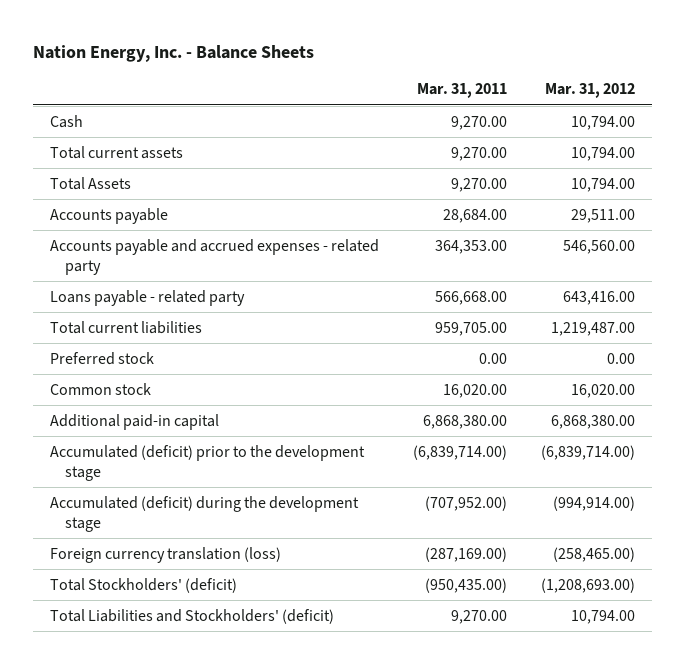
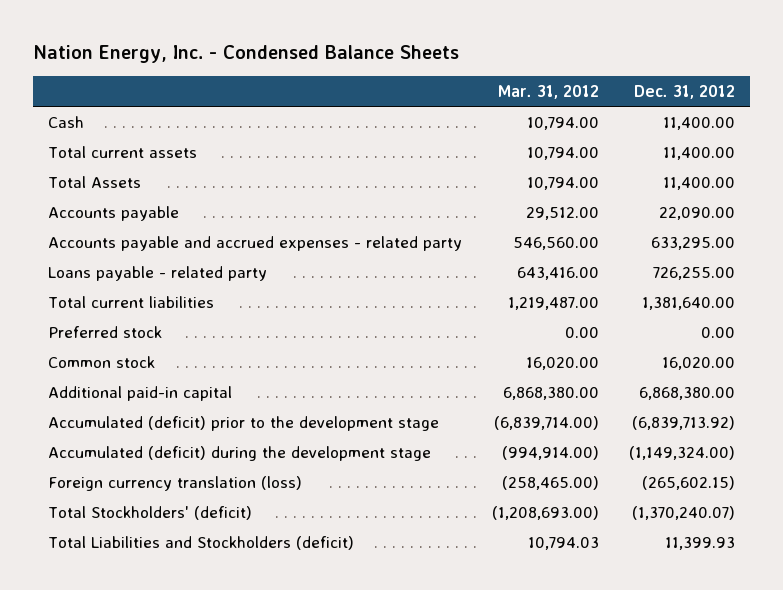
[33,44,315,62] Nation Energy, Inc. - Balance Sheets -> [32,44,459,63] Nation Energy, Inc. - Condensed Balance Sheets
[417,83,508,99] Mar. 31, 2011 -> none
none -> [634,84,736,99] Dec. 31, 2012
[571,208,636,223] 29,511.00 -> [526,206,600,220] 29,512.00
[50,608,335,624] Total Liabilities and Stockholders' (deficit) -> [47,535,354,550] Total Liabilities and Stockholders (deficit)
[571,609,636,624] 10,794.00 -> [528,536,600,550] 10,794.03

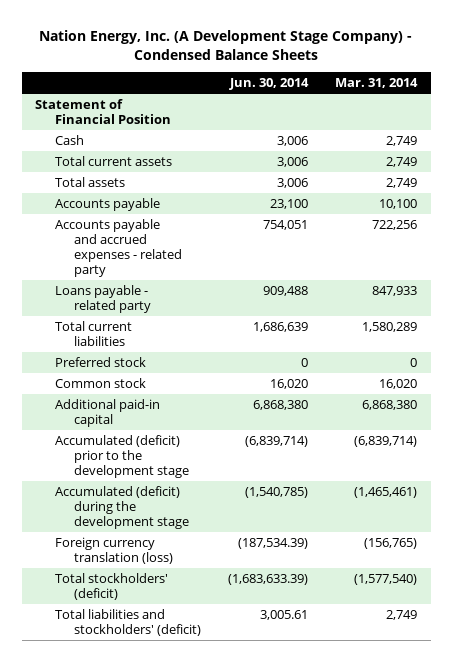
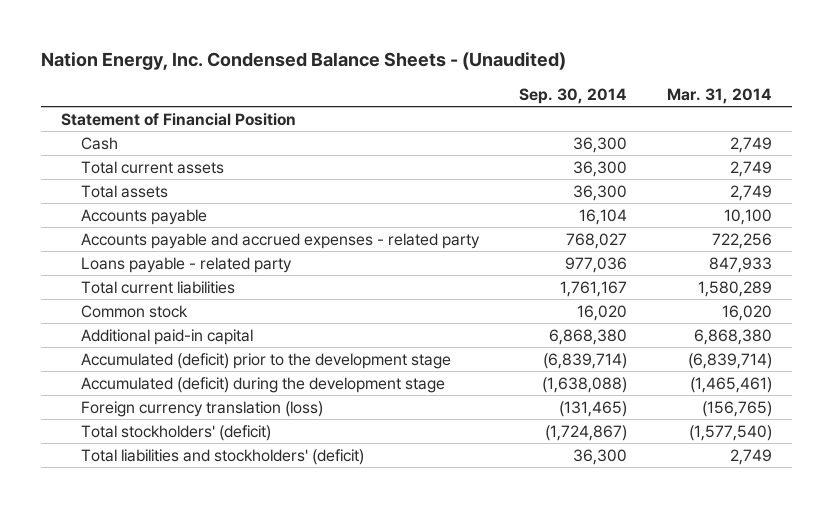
[39,29,413,60] Nation Energy, Inc. (A Development Stage Company) - Condensed Balance Sheets -> [40,51,566,70] Nation Energy, Inc. Condensed Balance Sheets - (Unaudited)
[229,78,310,91] Jun. 30, 2014 -> none
none -> [518,87,627,104] Sep. 30, 2014
[54,356,146,367] Preferred stock -> none

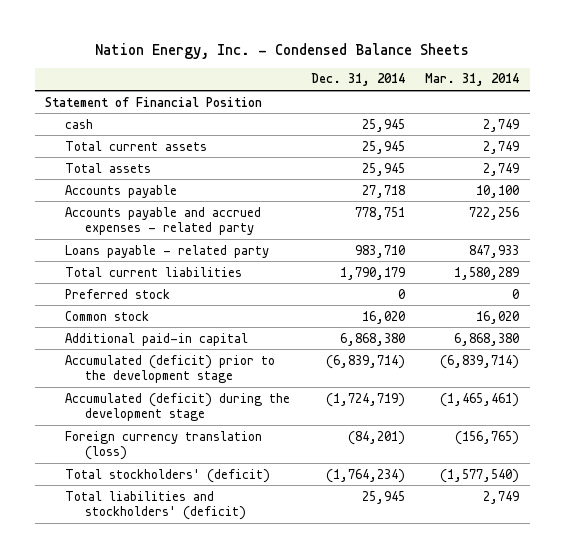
[40,51,566,70] Nation Energy, Inc. Condensed Balance Sheets - (Unaudited) -> [95,42,470,59] Nation Energy, Inc. - Condensed Balance Sheets
[518,87,627,104] Sep. 30, 2014 -> none
none -> [310,73,405,87] Dec. 31, 2014
[80,136,118,150] Cash -> [65,118,94,129] cash
none -> [65,288,171,299] Preferred stock

